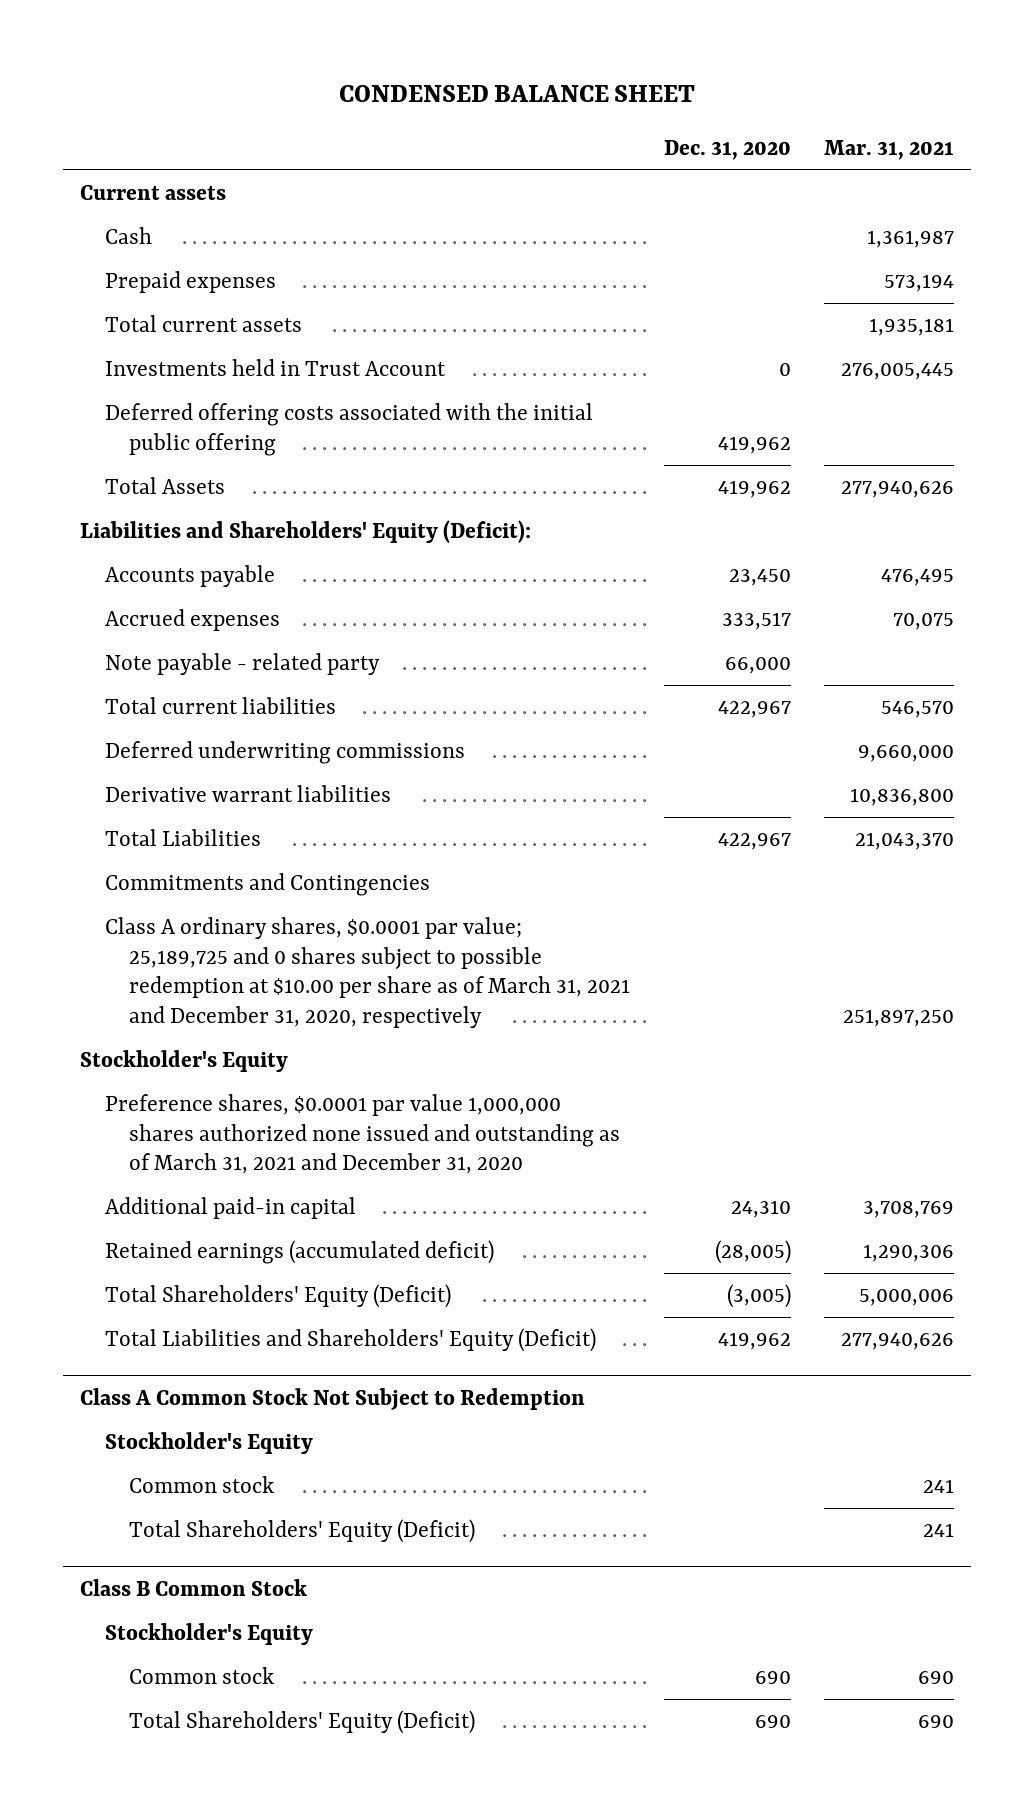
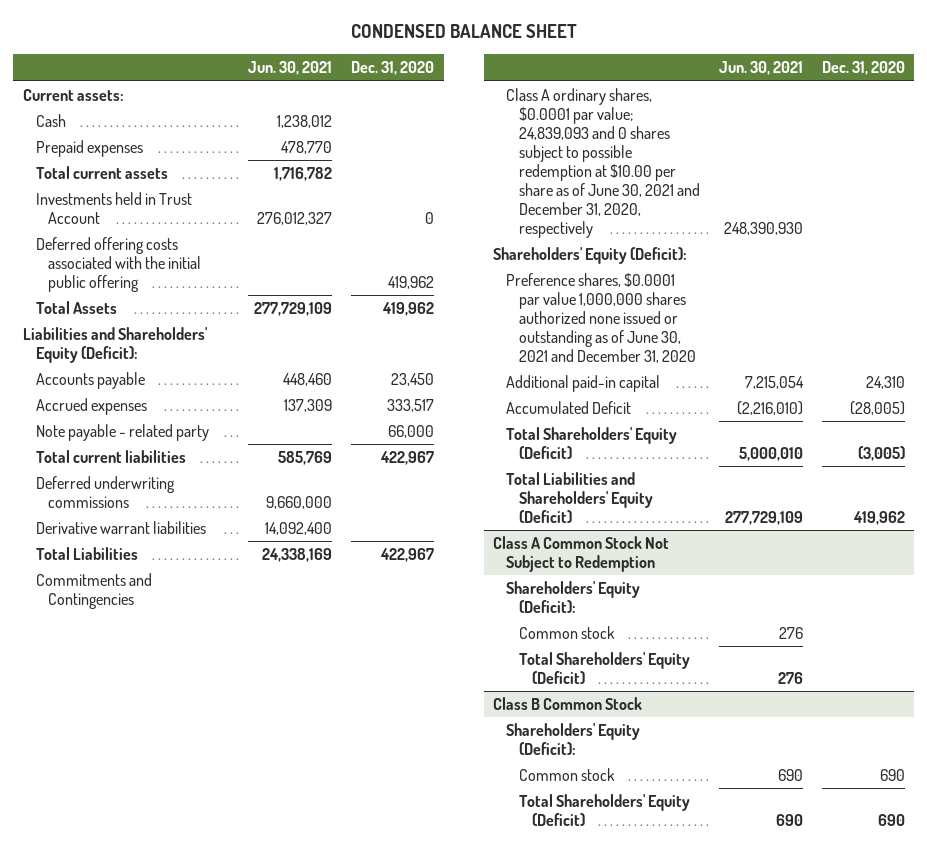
[824,140,955,161] Mar. 31, 2021 -> none
none -> [248,61,333,76] Jun. 30, 2021
[80,184,227,200] Current assets -> [22,89,124,102] Current assets:
[104,916,631,1029] Class A ordinary shares, $0.0001 par value; 25,189,725 and 0 shares subject to possible redemption at $10.00 per share as of March 31, 2021 and December 31, 2020, respectively -> [506,88,700,239] Class A ordinary shares, $0.0001 par value; 24,839,093 and 0 shares subject to possible redemption at $10.00 per share as of June 30, 2021 and December 31, 2020, respectively
[80,1049,289,1072] Stockholder's Equity -> [493,247,688,265] Shareholders' Equity (Deficit):
[104,1093,621,1175] Preference shares, $0.0001 par value 1,000,000 shares authorized none issued and outstanding as of March 31, 2021 and December 31, 2020 -> [506,273,696,364] Preference shares, $0.0001 par value 1,000,000 shares authorized none issued or outstanding as of June 30, 2021 and December 31, 2020
[104,1239,494,1264] Retained earnings (accumulated deficit) -> [506,401,632,415] Accumulated Deficit
[104,1431,313,1454] Stockholder's Equity -> [506,581,641,614] Shareholders' Equity (Deficit):
[104,1622,313,1645] Stockholder's Equity -> [506,723,641,756] Shareholders' Equity (Deficit):

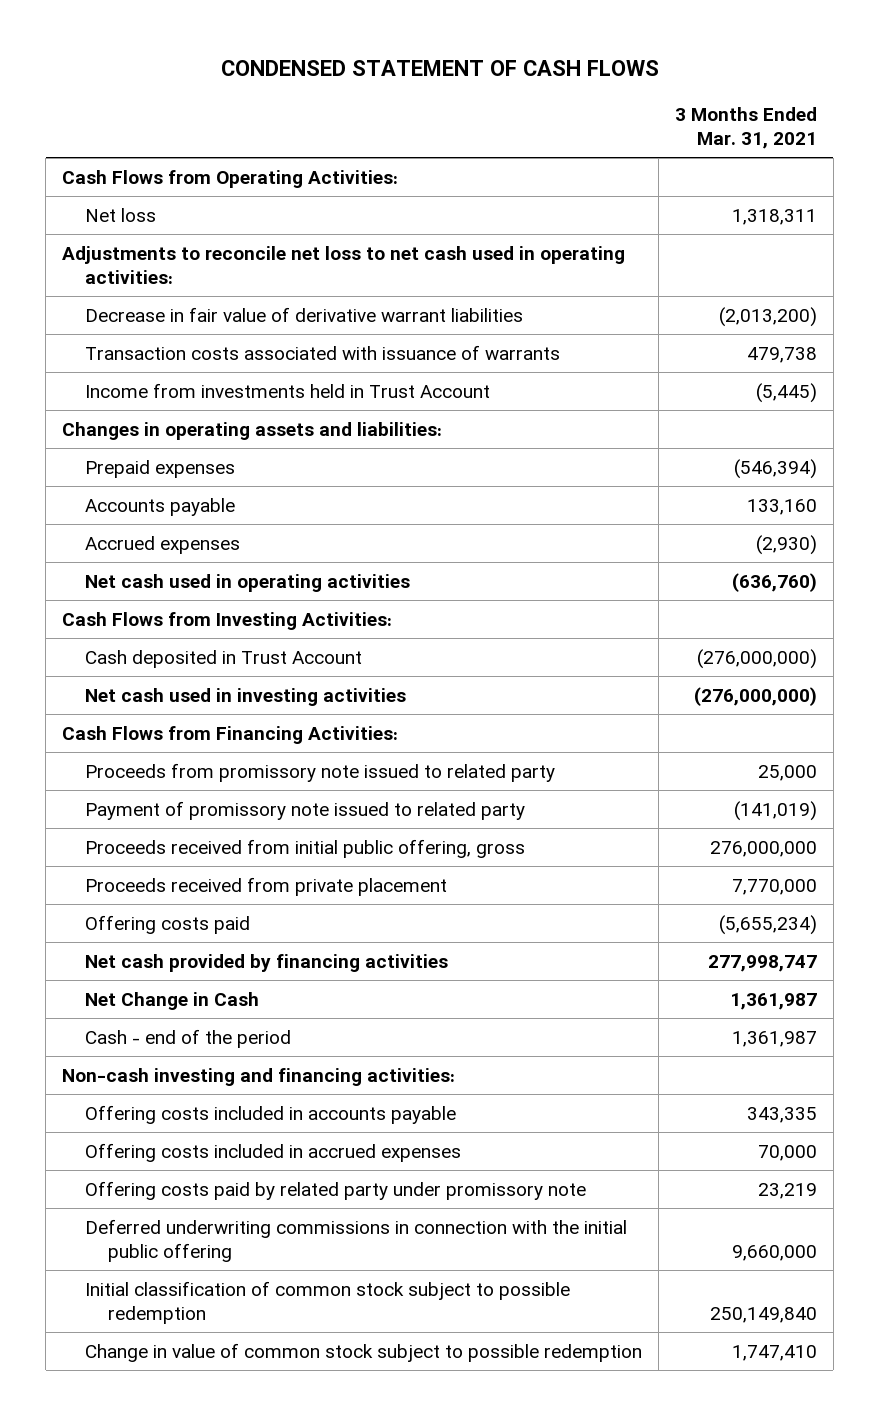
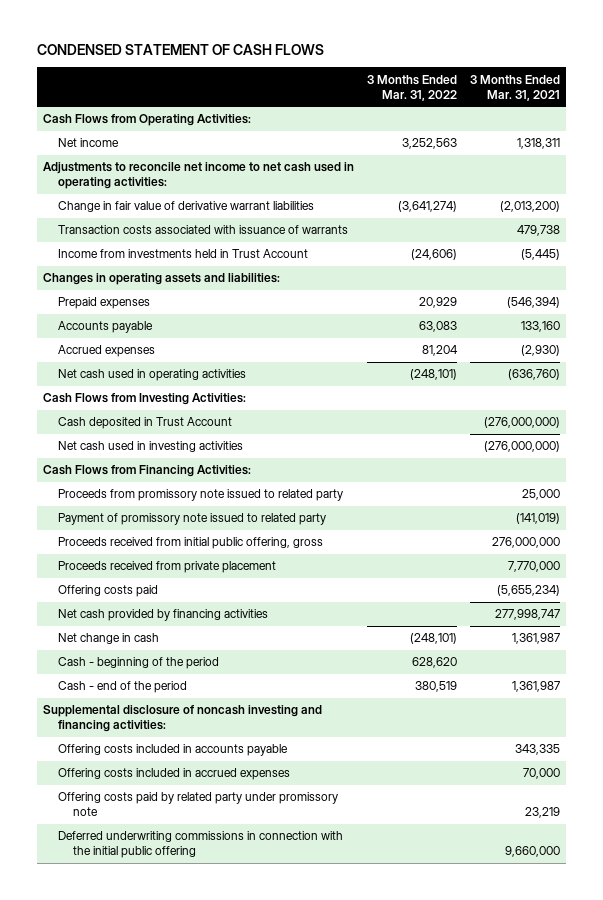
none -> [366,74,457,101] 3 Months Ended Mar. 31, 2022
[85,207,157,222] Net loss -> [58,138,120,148] Net income
[62,245,626,285] Adjustments to reconcile net loss to net cash used in operating activities: -> [43,162,355,190] Adjustments to reconcile net income to net cash used in operating activities:
[85,306,524,322] Decrease in fair value of derivative warrant liabilities -> [58,201,315,213] Change in fair value of derivative warrant liabilities
[85,991,260,1010] Net Change in Cash -> [58,633,160,645] Net change in cash
none -> [58,657,220,670] Cash - beginning of the period
[62,1067,456,1086] Non-cash investing and financing activities: -> [43,705,323,733] Supplemental disclosure of noncash investing and financing activities:
[85,1280,571,1325] Initial classification of common stock subject to possible redemption -> none
[85,1342,643,1362] Change in value of common stock subject to possible redemption -> none

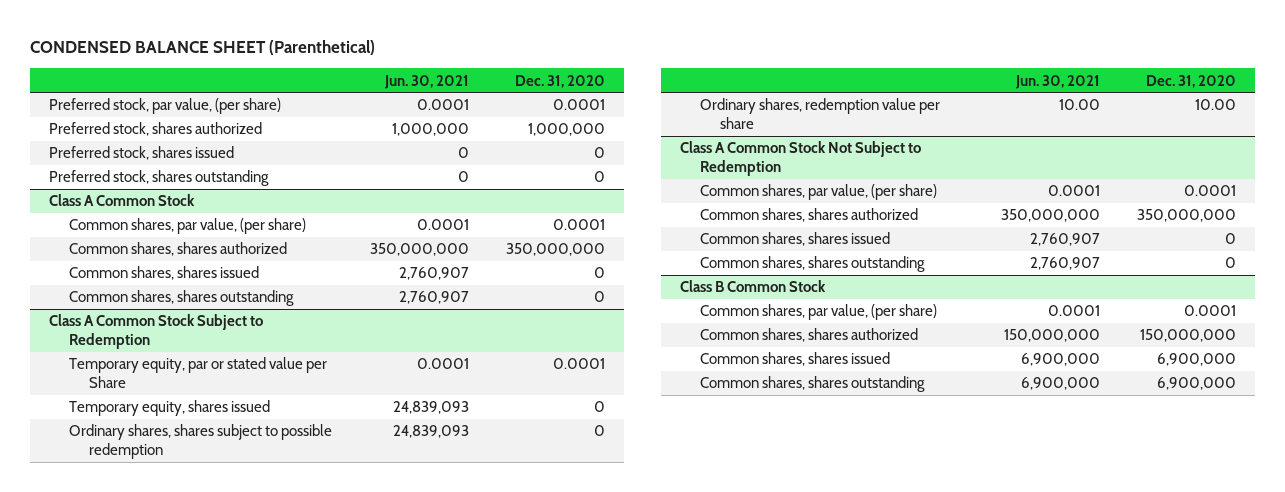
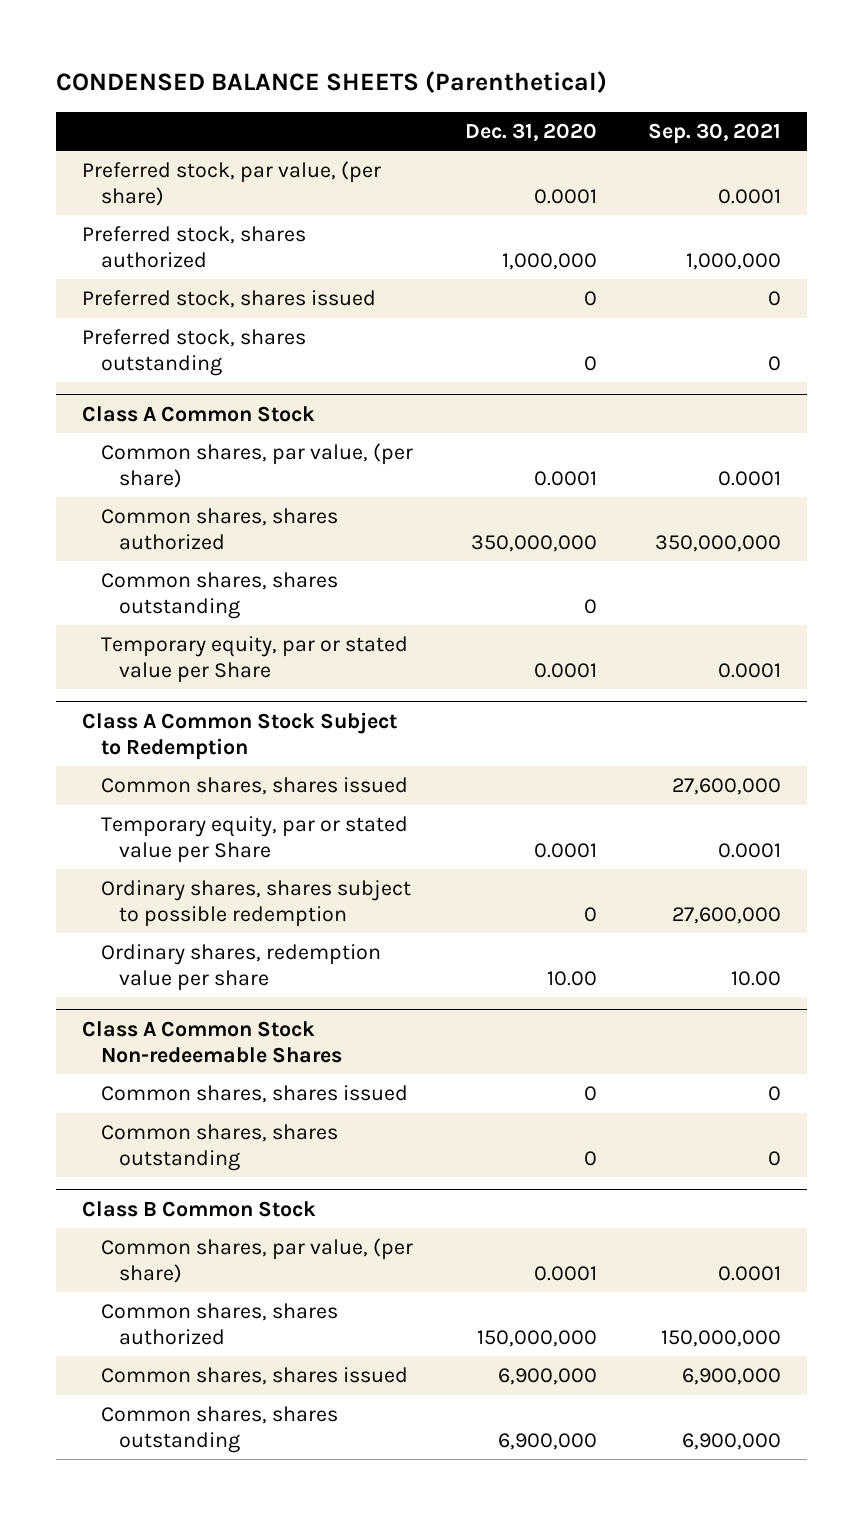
[30,40,376,56] CONDENSED BALANCE SHEET (Parenthetical) -> [56,70,608,93] CONDENSED BALANCE SHEETS (Parenthetical)
[383,74,469,89] Jun. 30, 2021 -> none
none -> [648,122,782,144] Sep. 30, 2021
[68,266,259,281] Common shares, shares issued -> none
none -> [100,636,408,683] Temporary equity, par or stated value per Share
none -> [100,777,408,796] Common shares, shares issued
[68,400,270,417] Temporary equity, shares issued -> none
[680,141,922,177] Class A Common Stock Not Subject to Redemption -> none
[699,184,937,201] Common shares, par value, (per share) -> none
[699,208,918,223] Common shares, shares authorized -> none
none -> [82,1020,342,1063] Class A Common Stock Non-redeemable Shares

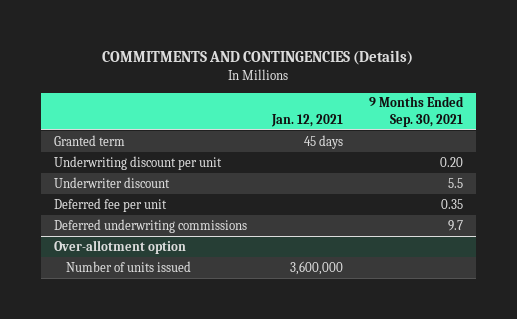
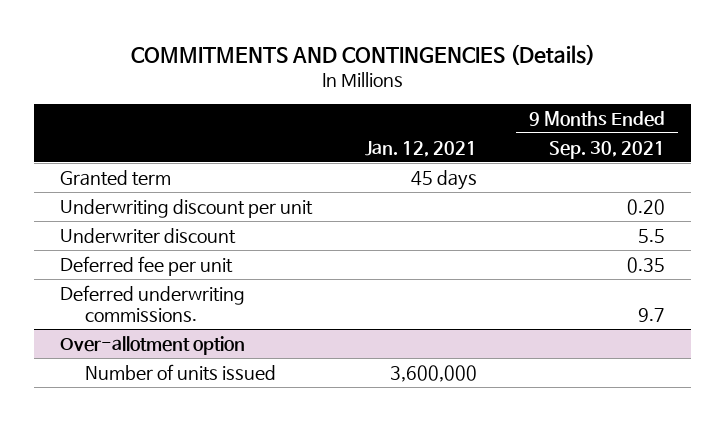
[53,218,247,233] Deferred underwriting commissions -> [60,284,246,323] Deferred underwriting commissions.

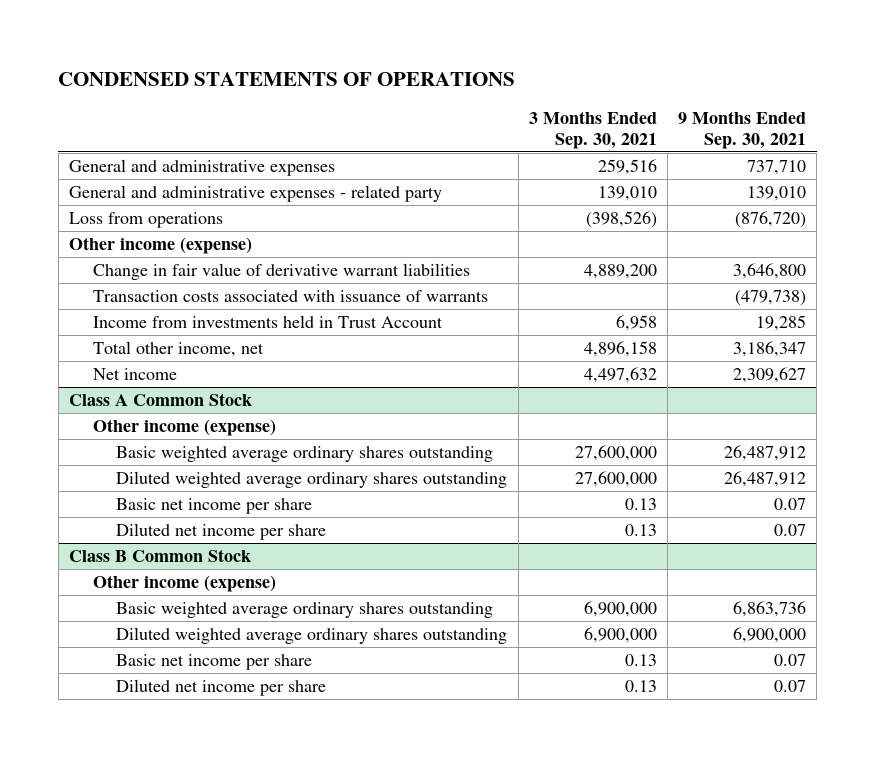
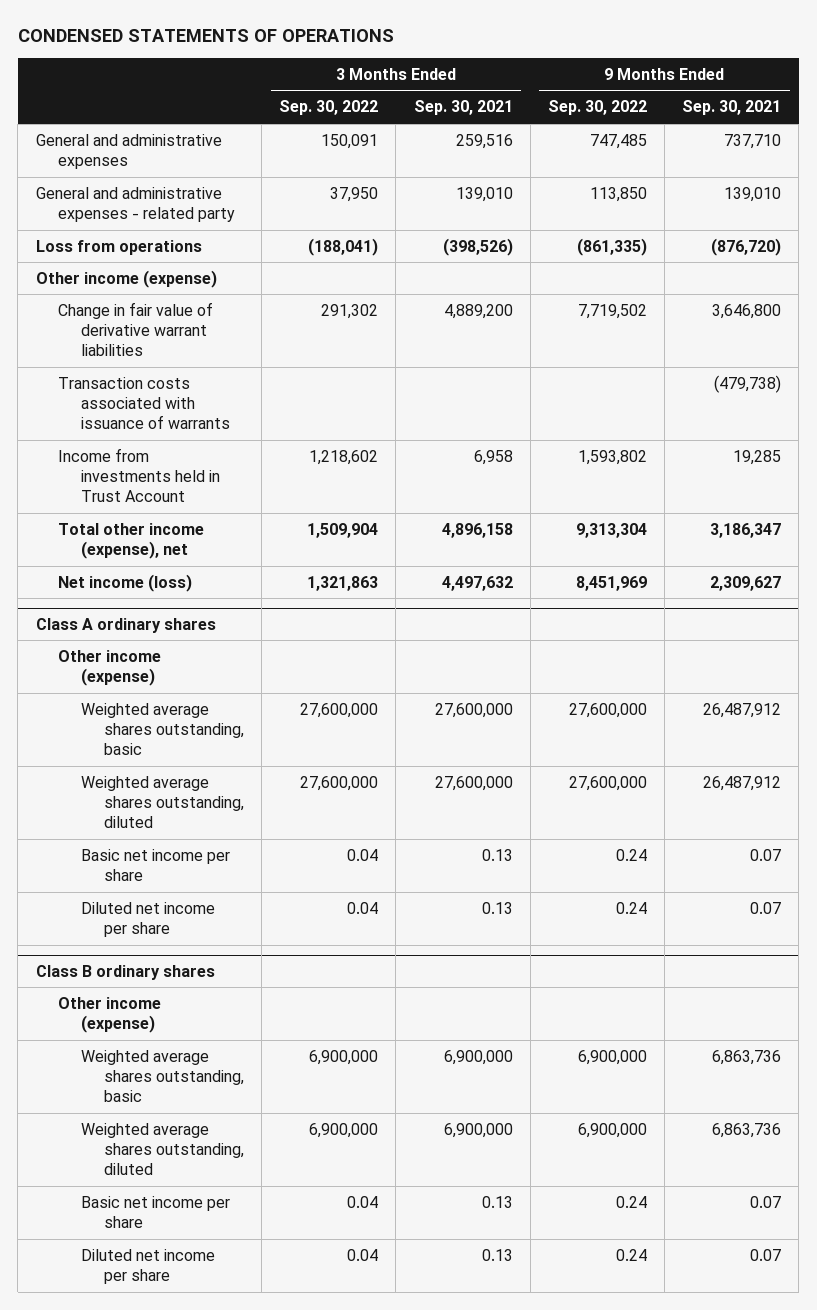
none -> [279,100,379,116] Sep. 30, 2022
none -> [547,100,647,116] Sep. 30, 2022
[92,340,264,357] Total other income, net -> [58,522,205,560] Total other income (expense), net
[92,367,177,380] Net income -> [58,573,193,592] Net income (loss)
[68,392,252,406] Class A Common Stock -> [35,617,216,633] Class A ordinary shares
[116,445,494,462] Basic weighted average ordinary shares outstanding -> [81,702,245,756] Weighted average shares outstanding, basic
[116,470,508,488] Diluted weighted average ordinary shares outstanding -> [81,775,245,829] Weighted average shares outstanding, diluted
[68,548,251,562] Class B Common Stock -> [35,964,215,980] Class B ordinary shares
[116,601,494,618] Basic weighted average ordinary shares outstanding -> [81,1049,245,1103] Weighted average shares outstanding, basic
[116,626,508,644] Diluted weighted average ordinary shares outstanding -> [81,1122,245,1176] Weighted average shares outstanding, diluted
[732,626,806,643] 6,900,000 -> [712,1122,782,1138] 6,863,736

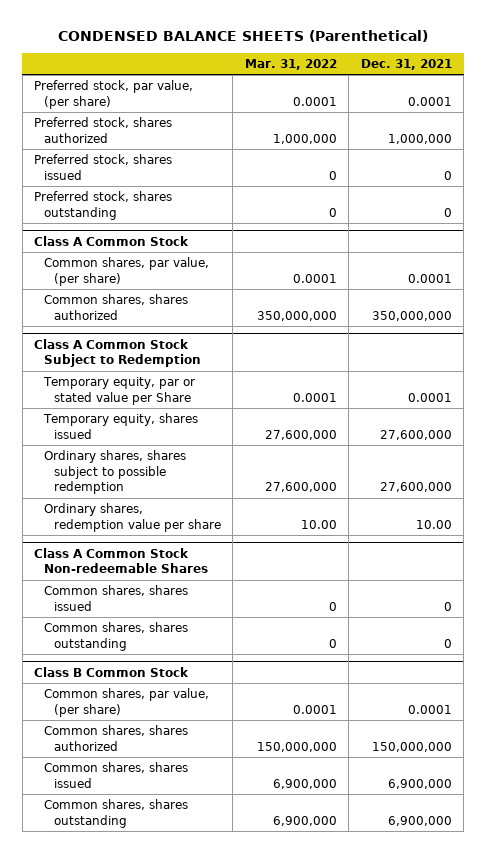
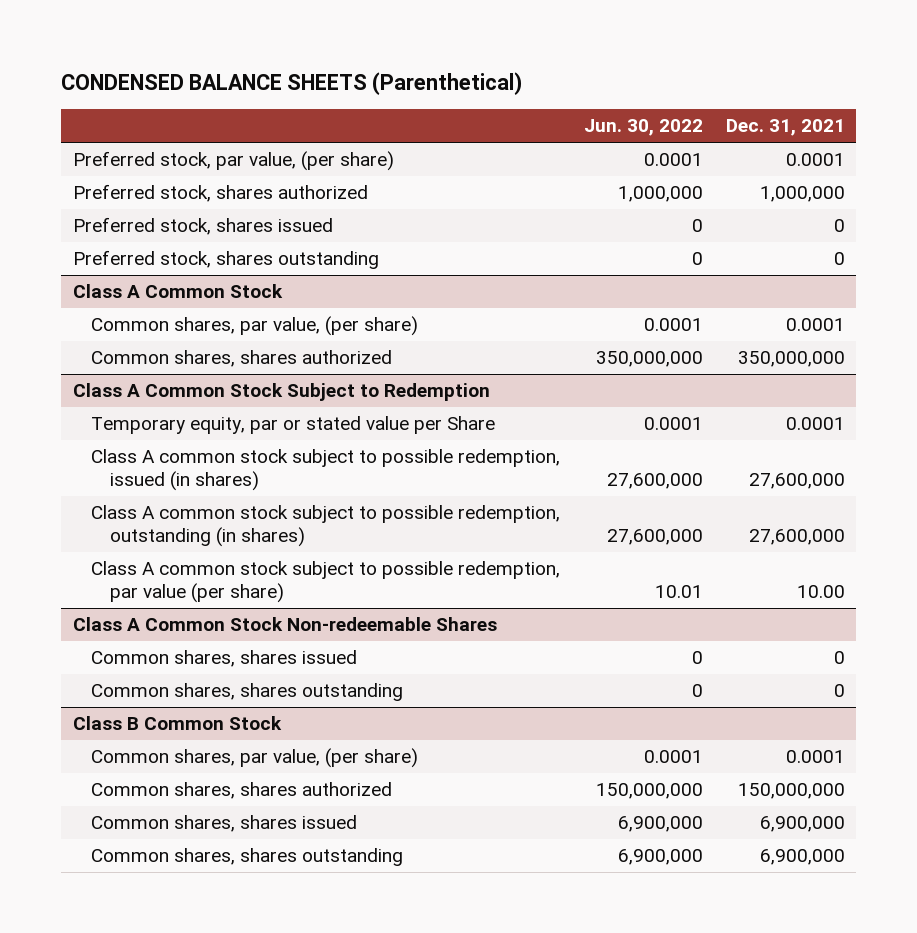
[244,58,337,70] Mar. 31, 2022 -> none
none -> [583,119,703,137] Jun. 30, 2022
[43,413,199,439] Temporary equity, shares issued -> [91,449,561,492] Class A common stock subject to possible redemption, issued (in shares)
[44,450,187,494] Ordinary shares, shares subject to possible redemption -> [91,505,561,548] Class A common stock subject to possible redemption, outstanding (in shares)
[44,503,222,532] Ordinary shares, redemption value per share -> [91,561,561,604] Class A common stock subject to possible redemption, par value (per share)

